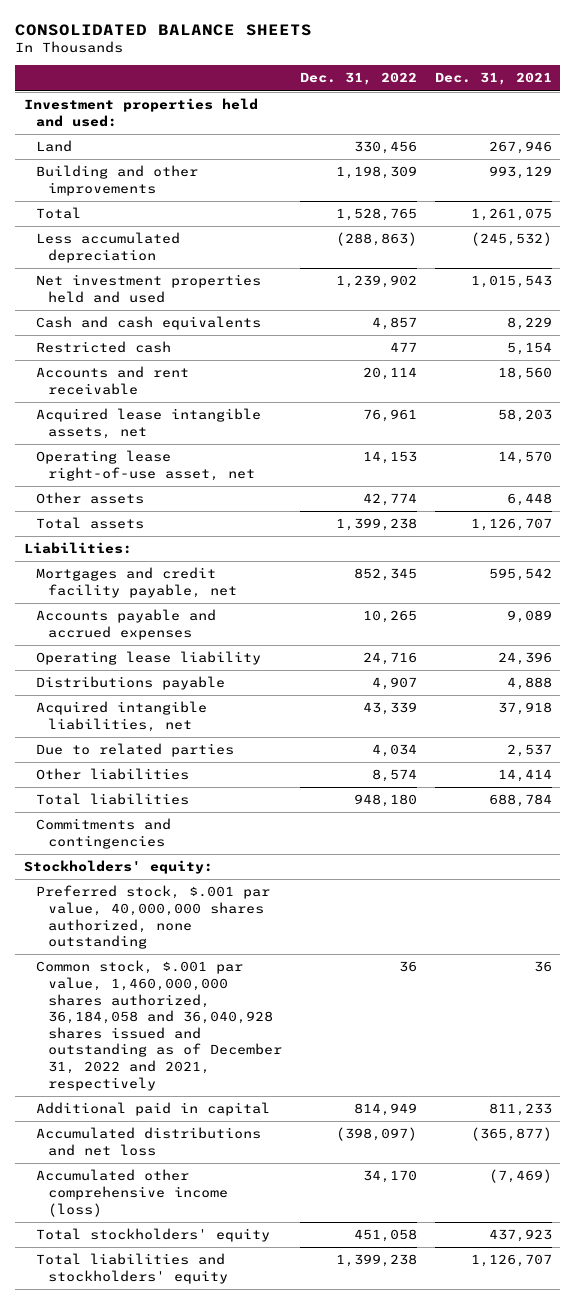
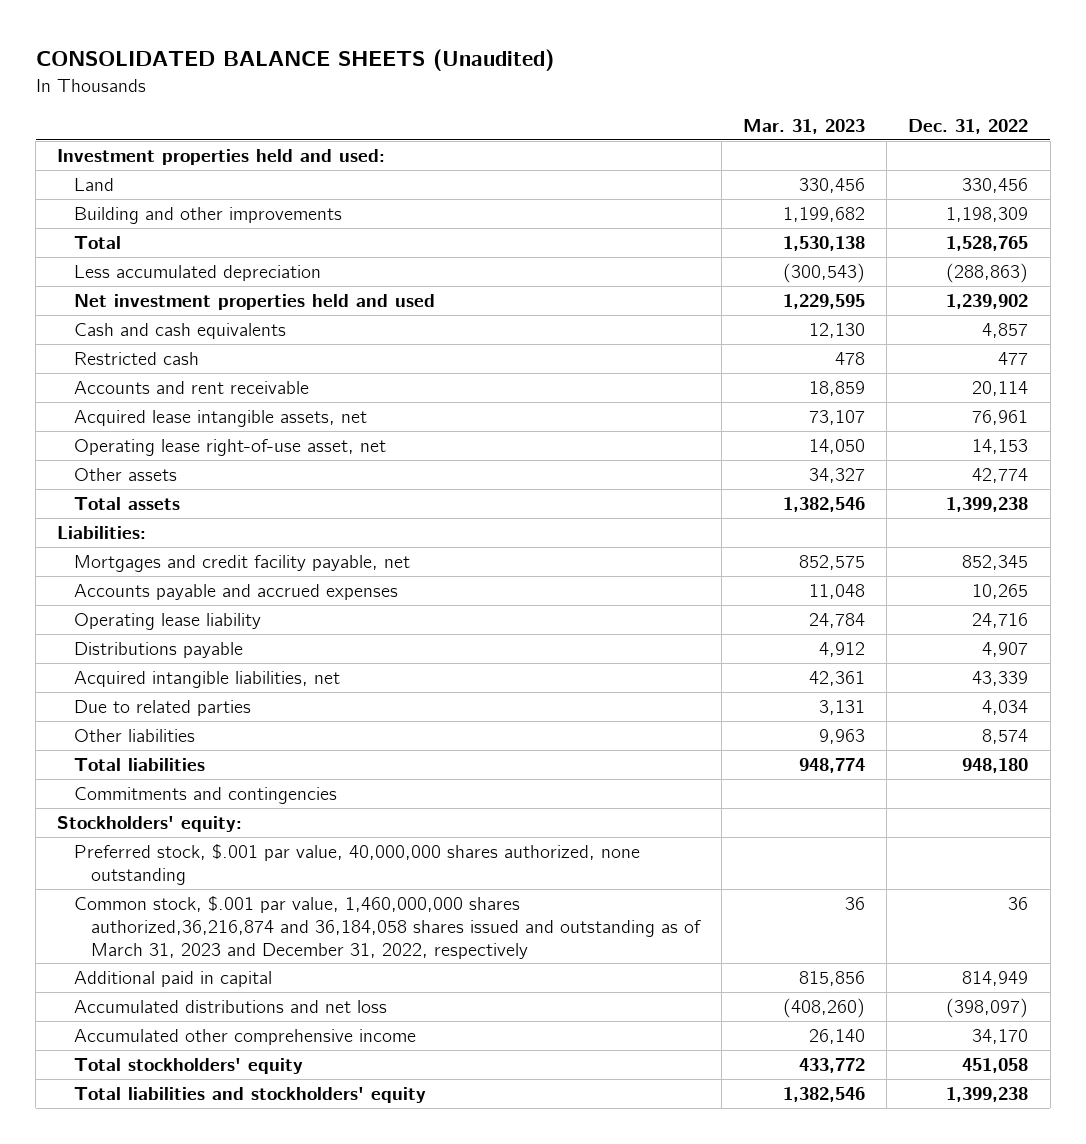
[14,23,312,36] CONSOLIDATED BALANCE SHEETS -> [35,48,554,71] CONSOLIDATED BALANCE SHEETS (Unaudited)
[434,72,552,86] Dec. 31, 2021 -> none
none -> [743,118,866,134] Mar. 31, 2023
[35,960,282,1091] Common stock, $.001 par value, 1,460,000,000 shares authorized, 36,184,058 and 36,040,928 shares issued and outstanding as of December 31, 2022 and 2021, respectively -> [74,896,702,959] Common stock, $.001 par value, 1,460,000,000 shares authorized,36,216,874 and 36,184,058 shares issued and outstanding as of March 31, 2023 and December 31, 2022, respectively
[35,1169,228,1217] Accumulated other comprehensive income (loss) -> [74,1029,417,1046] Accumulated other comprehensive income

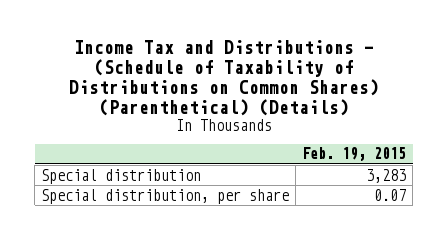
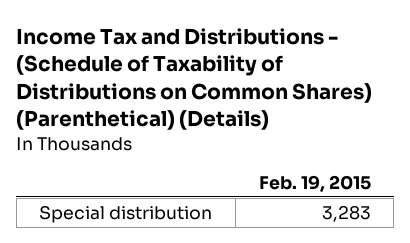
[41,188,290,204] Special distribution, per share -> none

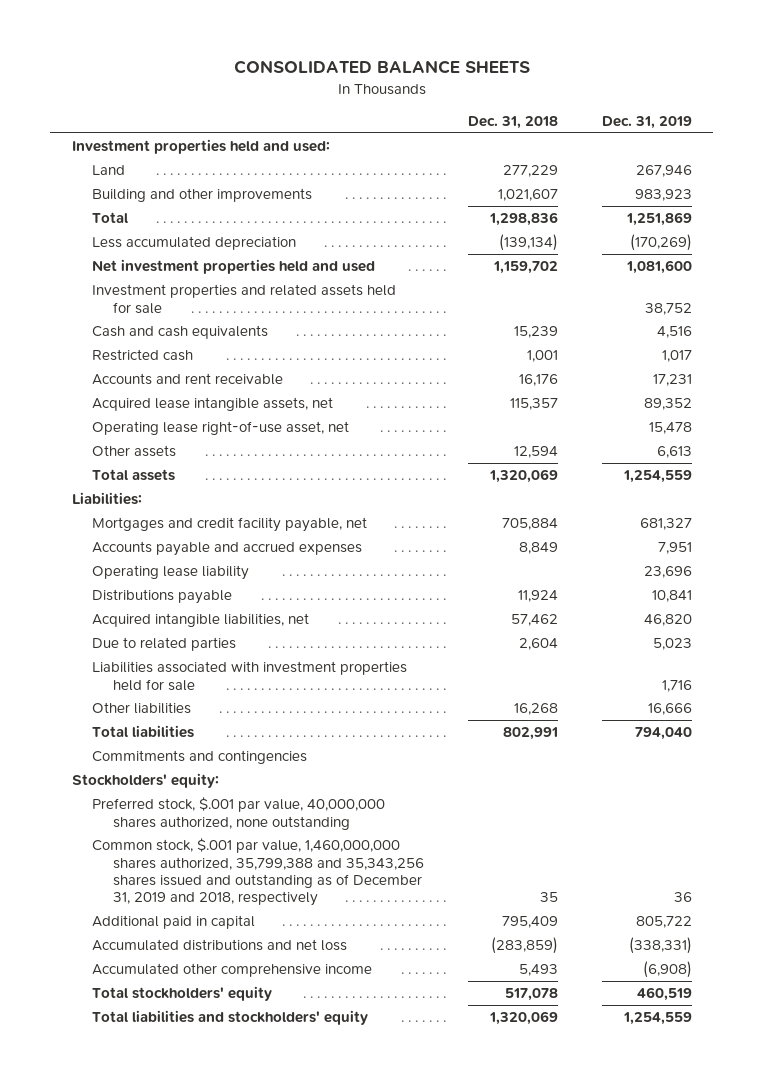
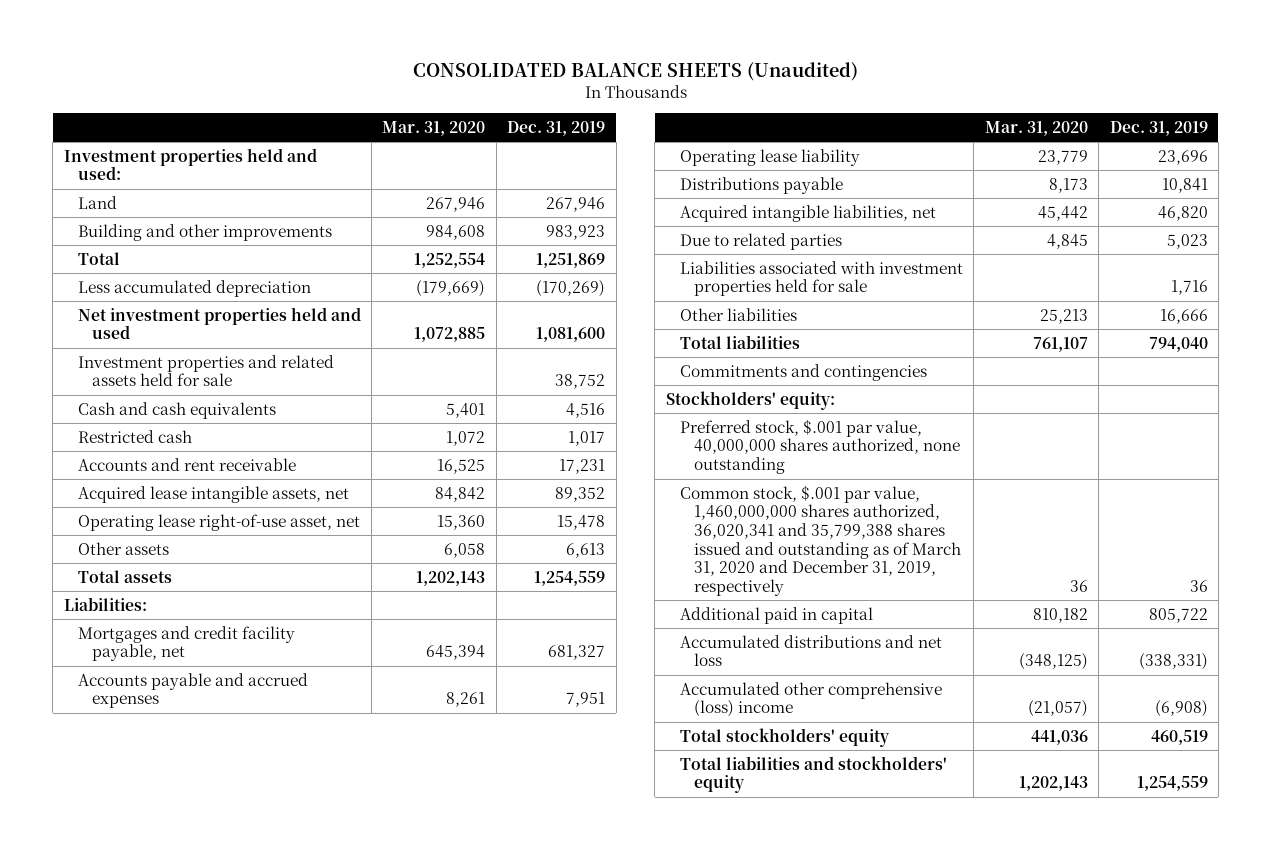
[233,60,530,75] CONSOLIDATED BALANCE SHEETS -> [412,61,858,81] CONSOLIDATED BALANCE SHEETS (Unaudited)
[467,116,558,130] Dec. 31, 2018 -> none
none -> [382,120,486,136] Mar. 31, 2020
[92,838,425,907] Common stock, $.001 par value, 1,460,000,000 shares authorized, 35,799,388 and 35,343,256 shares issued and outstanding as of December 31, 2019 and 2018, respectively -> [679,484,962,596] Common stock, $.001 par value, 1,460,000,000 shares authorized, 36,020,341 and 35,799,388 shares issued and outstanding as of March 31, 2020 and December 31, 2019, respectively
[92,963,373,978] Accumulated other comprehensive income -> [679,681,942,718] Accumulated other comprehensive (loss) income

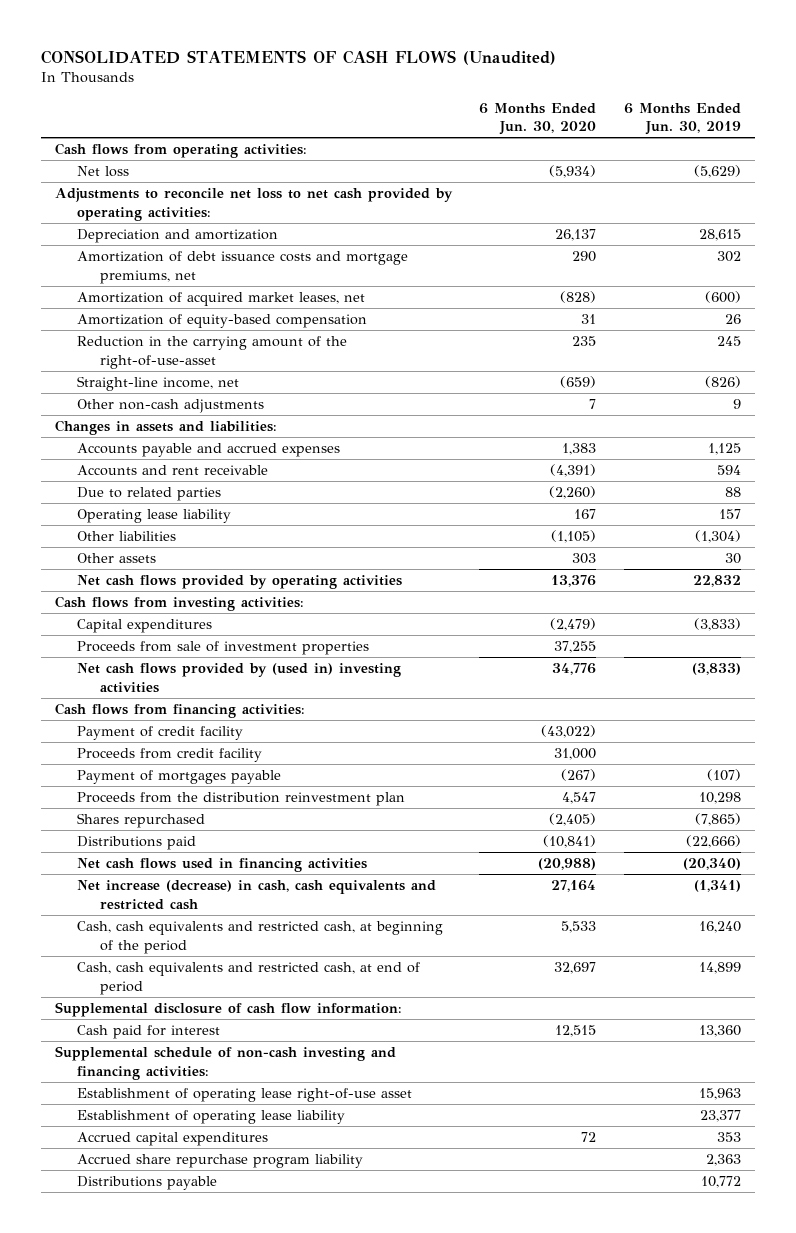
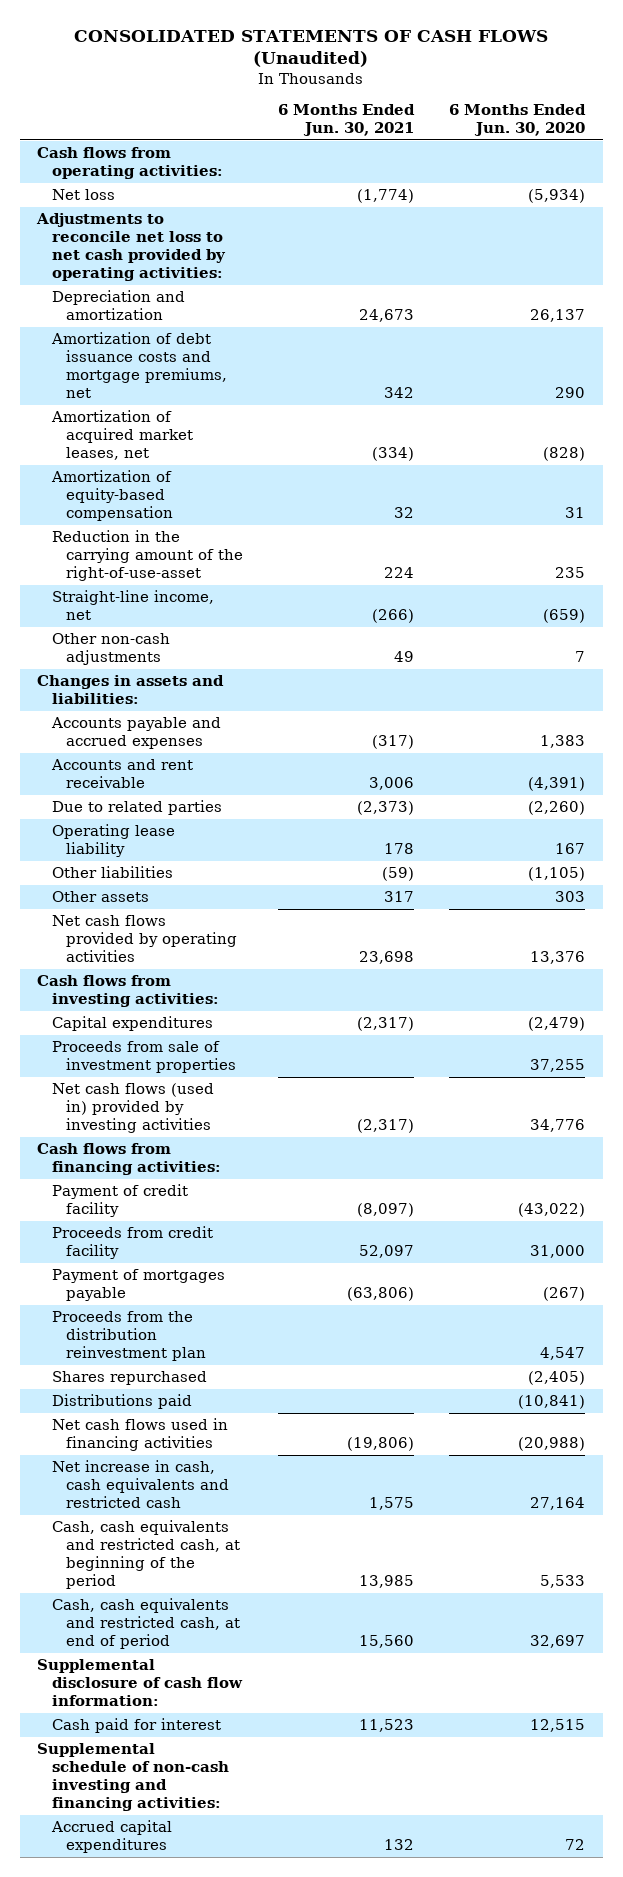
[624,102,742,136] 6 Months Ended Jun. 30, 2019 -> none
none -> [278,104,416,137] 6 Months Ended Jun. 30, 2021
[77,663,402,693] Net cash flows provided by (used in) investing activities -> [51,1083,214,1134] Net cash flows (used in) provided by investing activities
[77,880,437,910] Net increase (decrease) in cash, cash equivalents and restricted cash -> [51,1460,229,1509] Net increase in cash, cash equivalents and restricted cash
[77,1088,413,1103] Establishment of operating lease right-of-use asset -> none
[77,1110,346,1125] Establishment of operating lease liability -> none
[77,1154,364,1169] Accrued share repurchase program liability -> none
[77,1176,218,1191] Distributions payable -> none

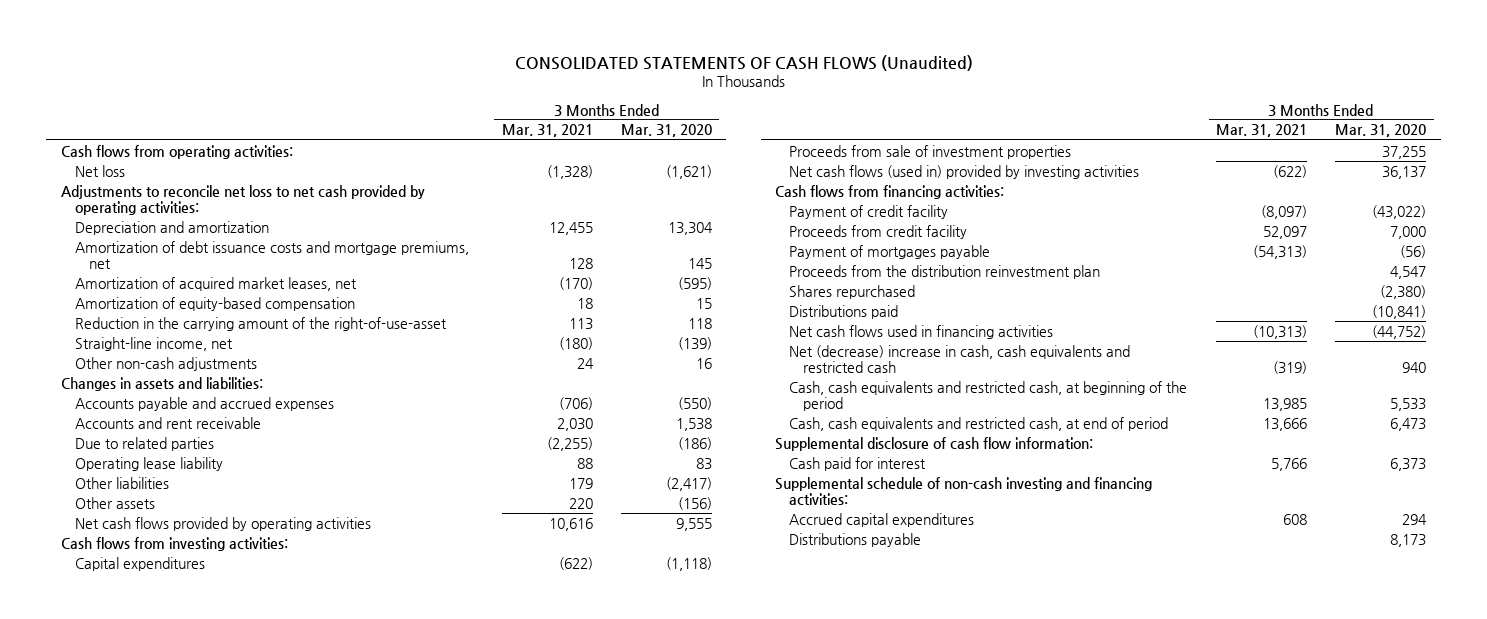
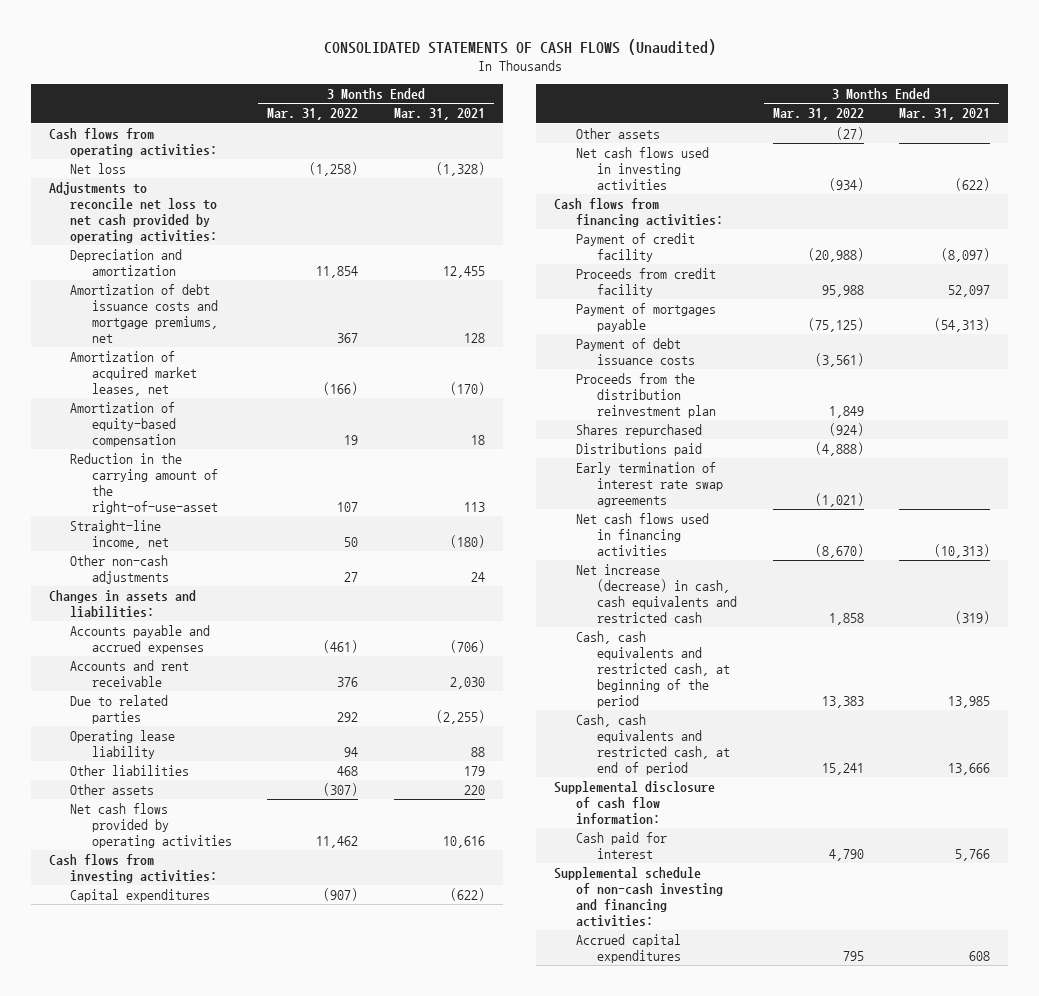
[621,124,713,138] Mar. 31, 2020 -> none
none -> [267,108,359,121] Mar. 31, 2022
[789,144,1072,159] Proceeds from sale of investment properties -> none
none -> [575,127,660,139] Other assets
[789,164,1140,179] Net cash flows (used in) provided by investing activities -> [575,146,709,190] Net cash flows used in investing activities
none -> [575,337,695,365] Payment of debt issuance costs
none -> [575,461,723,507] Early termination of interest rate swap agreements
[789,344,1131,374] Net (decrease) increase in cash, cash equivalents and restricted cash -> [575,563,737,623] Net increase (decrease) in cash, cash equivalents and restricted cash
[789,532,922,547] Distributions payable -> none

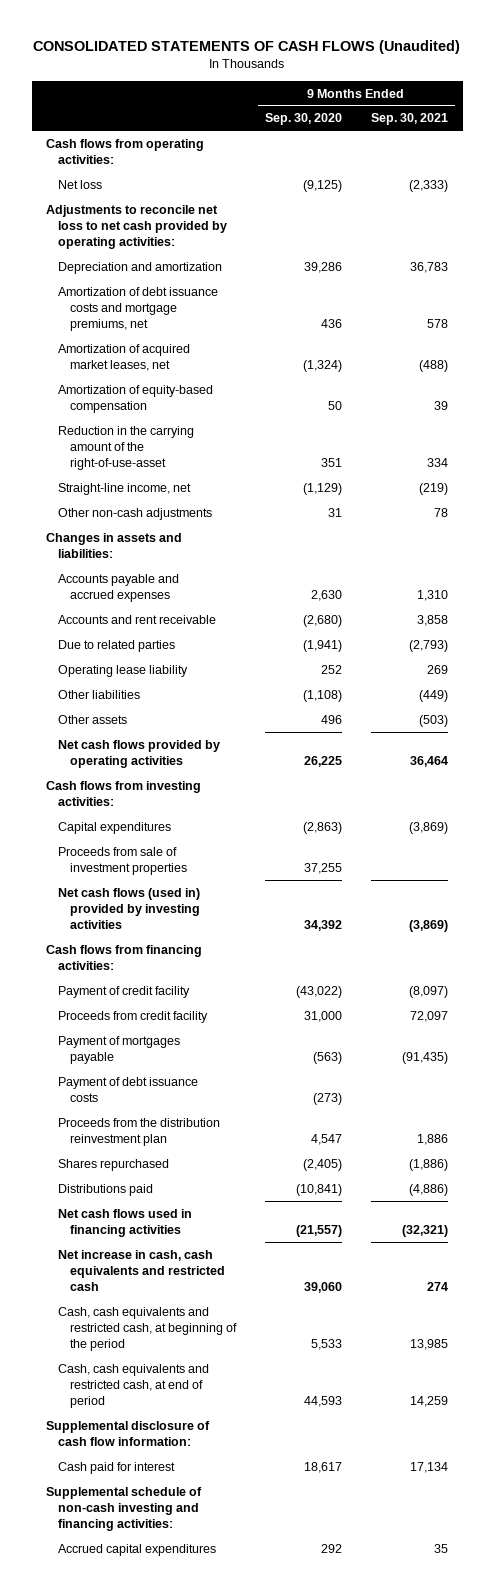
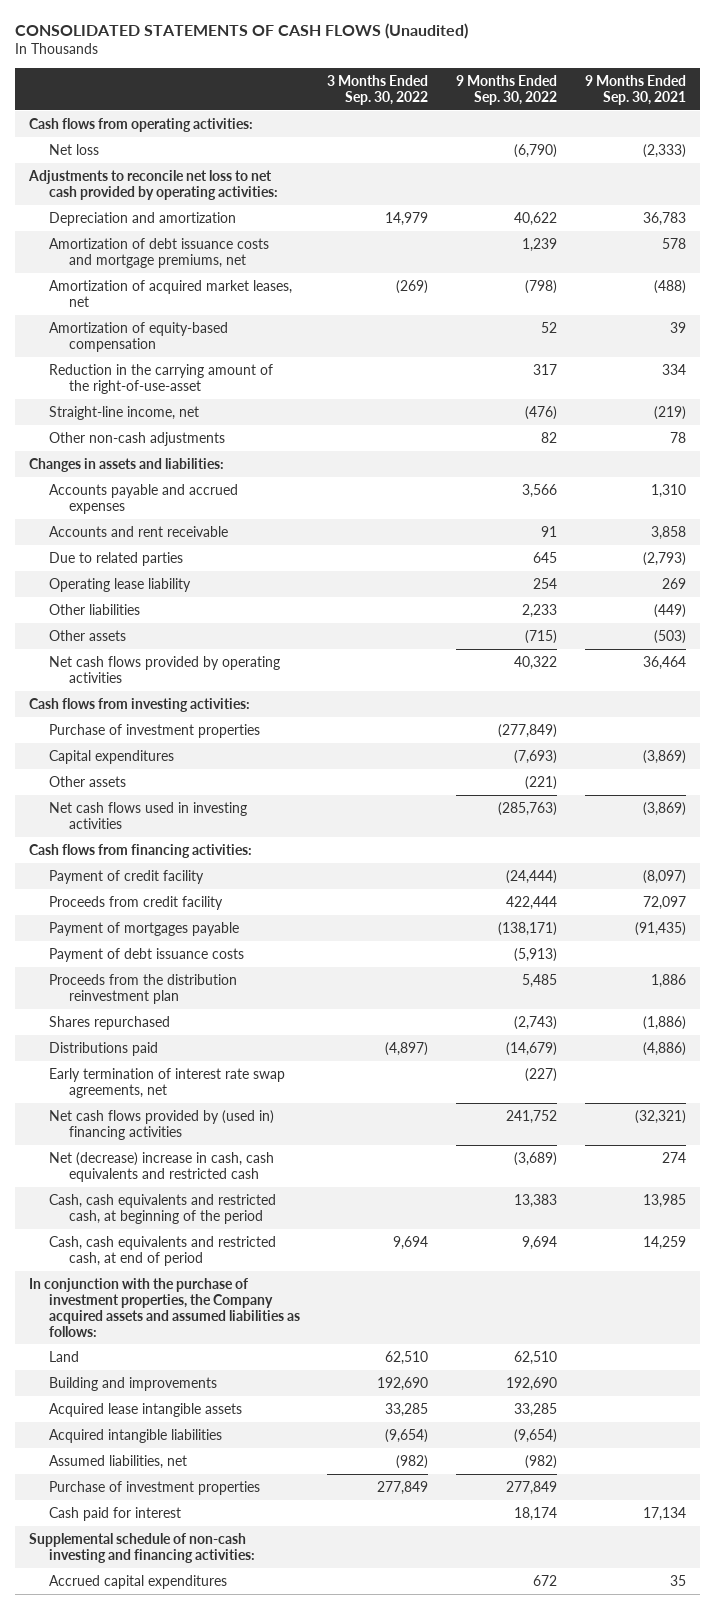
[264,113,342,126] Sep. 30, 2020 -> none
none -> [327,74,429,105] 3 Months Ended Sep. 30, 2022
none -> [456,74,558,105] 9 Months Ended Sep. 30, 2022
none -> [48,723,260,738] Purchase of investment properties
[57,846,187,875] Proceeds from sale of investment properties -> none
none -> [48,775,126,787] Other assets
[57,887,200,929] Net cash flows (used in) provided by investing activities -> [48,801,247,829] Net cash flows used in investing activities
none -> [48,1067,285,1098] Early termination of interest rate swap agreements, net
[57,1208,192,1237] Net cash flows used in financing activities -> [48,1109,274,1140] Net cash flows provided by (used in) financing activities
[57,1249,225,1291] Net increase in cash, cash equivalents and restricted cash -> [48,1151,274,1182] Net (decrease) increase in cash, cash equivalents and restricted cash
[46,1420,211,1446] Supplemental disclosure of cash flow information: -> none
none -> [28,1277,300,1337] In conjunction with the purchase of investment properties, the Company acquired assets and assumed liabilities as follows:
none -> [48,1350,79,1362] Land
none -> [48,1376,217,1391] Building and improvements
none -> [48,1402,242,1417] Acquired lease intangible assets
none -> [48,1428,222,1443] Acquired intangible liabilities
none -> [48,1454,187,1469] Assumed liabilities, net
none -> [48,1480,260,1495] Purchase of investment properties

